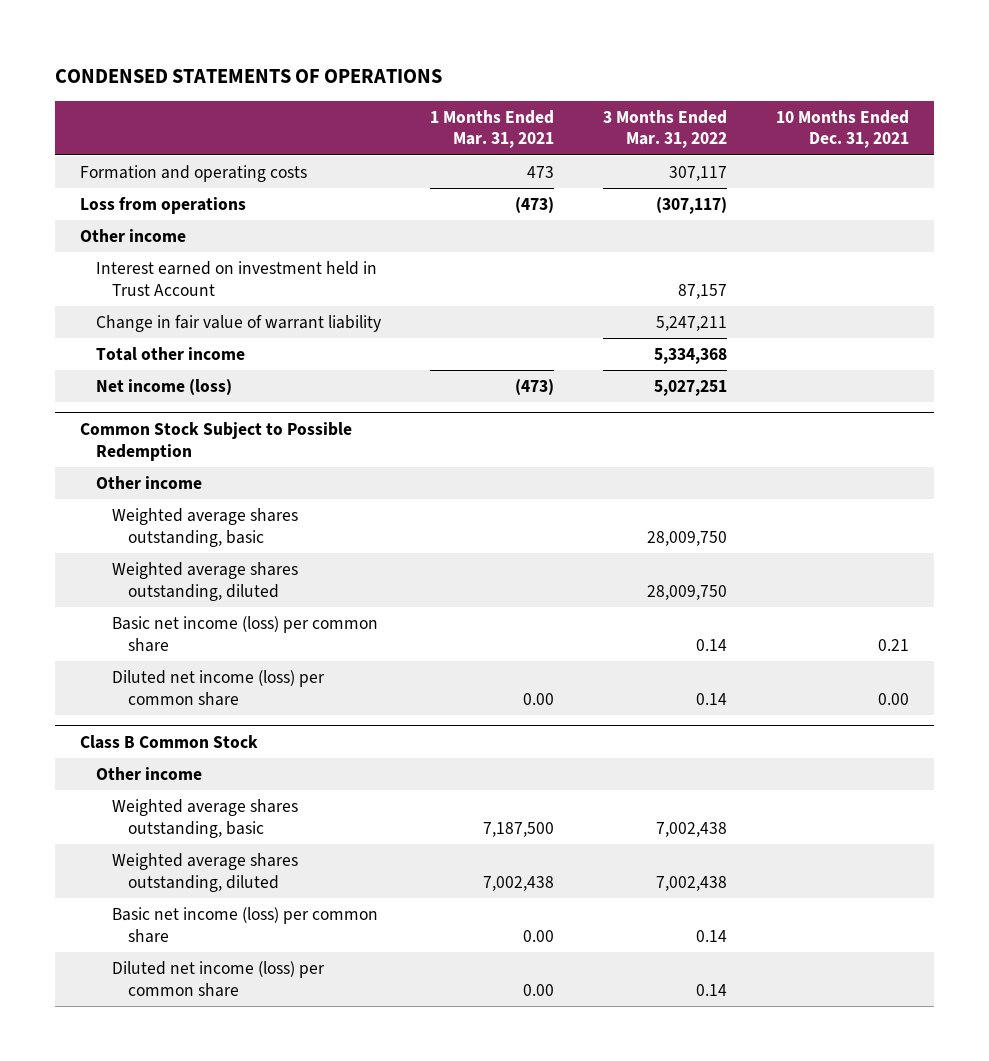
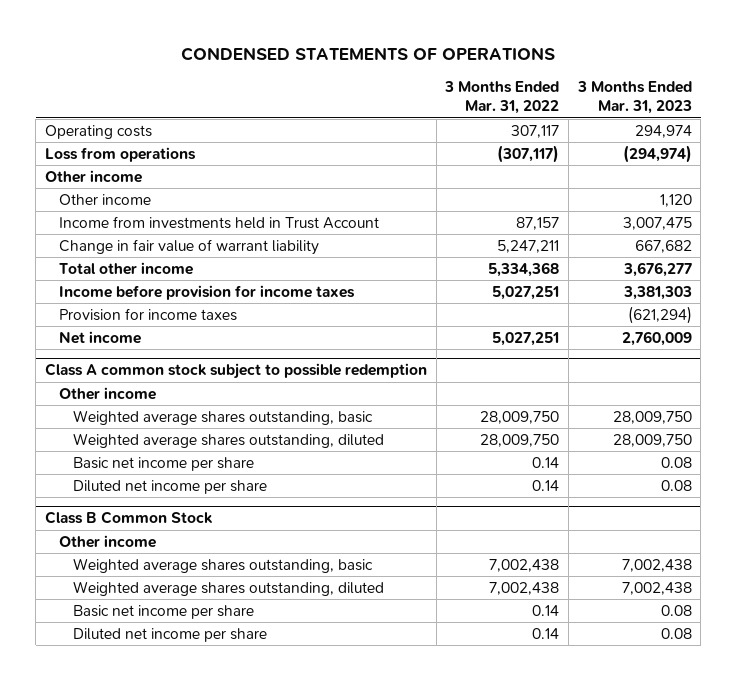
[430,109,555,149] 1 Months Ended Mar. 31, 2021 -> none
[776,109,910,149] 10 Months Ended Dec. 31, 2021 -> none
none -> [576,81,692,115] 3 Months Ended Mar. 31, 2023
[80,165,308,183] Formation and operating costs -> [45,124,153,139] Operating costs
none -> [59,193,152,205] Other income
[95,261,377,296] Interest earned on investment held in Trust Account -> [59,215,380,229] Income from investments held in Trust Account
none -> [59,284,356,300] Income before provision for income taxes
none -> [59,307,238,321] Provision for income taxes
[95,379,232,396] Net income (loss) -> [59,330,142,344] Net income
[80,421,353,461] Common Stock Subject to Possible Redemption -> [45,363,428,380] Class A common stock subject to possible redemption
[111,616,378,652] Basic net income (loss) per common share -> [73,456,255,471] Basic net income per share
[111,670,325,706] Diluted net income (loss) per common share -> [73,479,268,494] Diluted net income per share
[111,907,378,943] Basic net income (loss) per common share -> [73,604,255,619] Basic net income per share
[111,961,325,997] Diluted net income (loss) per common share -> [73,627,268,642] Diluted net income per share

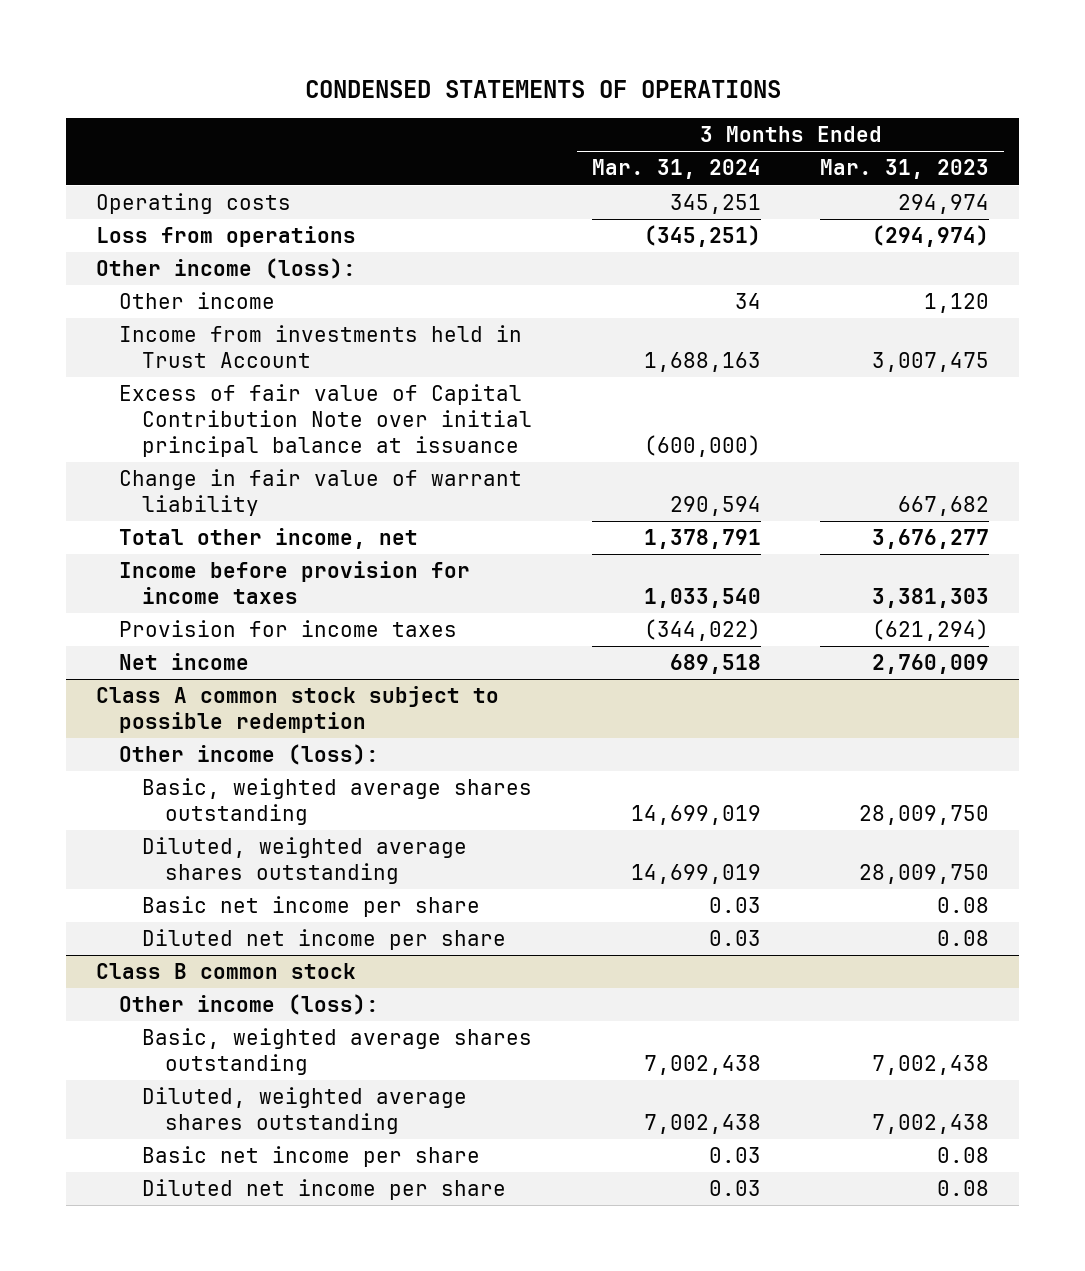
[444,81,560,115] 3 Months Ended Mar. 31, 2022 -> none
none -> [591,159,761,180] Mar. 31, 2024
[45,169,143,183] Other income -> [95,258,356,280] Other income (loss):
none -> [119,384,533,457] Excess of fair value of Capital Contribution Note over initial principal balance at issuance
[59,261,194,275] Total other income -> [119,528,419,550] Total other income, net
[59,386,157,400] Other income -> [119,744,380,766] Other income (loss):
[73,409,374,425] Weighted average shares outstanding, basic -> [142,778,533,825] Basic, weighted average shares outstanding
[73,432,385,448] Weighted average shares outstanding, diluted -> [142,837,468,884] Diluted, weighted average shares outstanding
[45,511,214,525] Class B Common Stock -> [95,963,356,980] Class B common stock
[59,534,157,548] Other income -> [119,994,380,1016] Other income (loss):
[73,557,374,573] Weighted average shares outstanding, basic -> [142,1028,533,1075] Basic, weighted average shares outstanding
[73,580,385,596] Weighted average shares outstanding, diluted -> [142,1087,468,1134] Diluted, weighted average shares outstanding

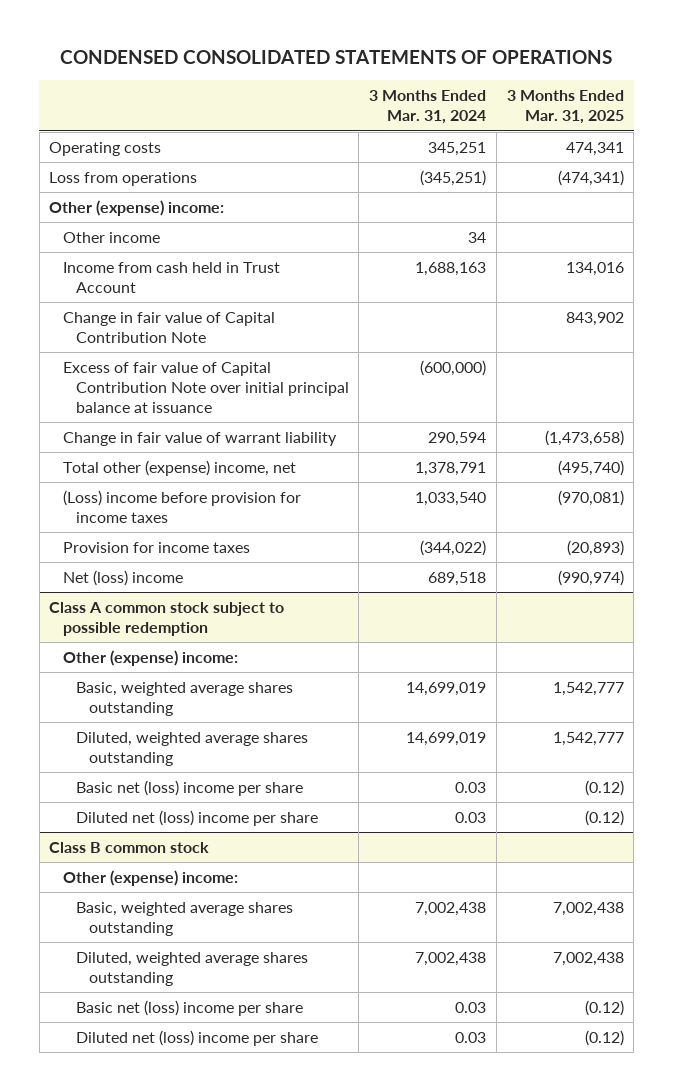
[304,79,781,98] CONDENSED STATEMENTS OF OPERATIONS -> [60,50,613,65] CONDENSED CONSOLIDATED STATEMENTS OF OPERATIONS
[820,159,990,180] Mar. 31, 2023 -> none
none -> [506,90,624,125] 3 Months Ended Mar. 31, 2025
[95,258,356,280] Other income (loss): -> [49,199,225,216] Other (expense) income:
[119,325,523,368] Income from investments held in Trust Account -> [62,261,280,293] Income from cash held in Trust Account
none -> [62,311,275,343] Change in fair value of Capital Contribution Note
[119,528,419,550] Total other income, net -> [62,459,296,476] Total other (expense) income, net
[119,561,471,604] Income before provision for income taxes -> [62,489,301,523] (Loss) income before provision for income taxes
[119,653,250,671] Net income -> [62,569,183,586] Net (loss) income
[119,744,380,766] Other income (loss): -> [62,649,238,666] Other (expense) income:
[142,896,481,918] Basic net income per share -> [75,779,303,796] Basic net (loss) income per share
[142,929,507,951] Diluted net income per share -> [75,809,318,826] Diluted net (loss) income per share
[119,994,380,1016] Other income (loss): -> [62,869,238,886] Other (expense) income:
[142,1146,481,1168] Basic net income per share -> [75,999,303,1016] Basic net (loss) income per share
[142,1179,507,1201] Diluted net income per share -> [75,1029,318,1046] Diluted net (loss) income per share

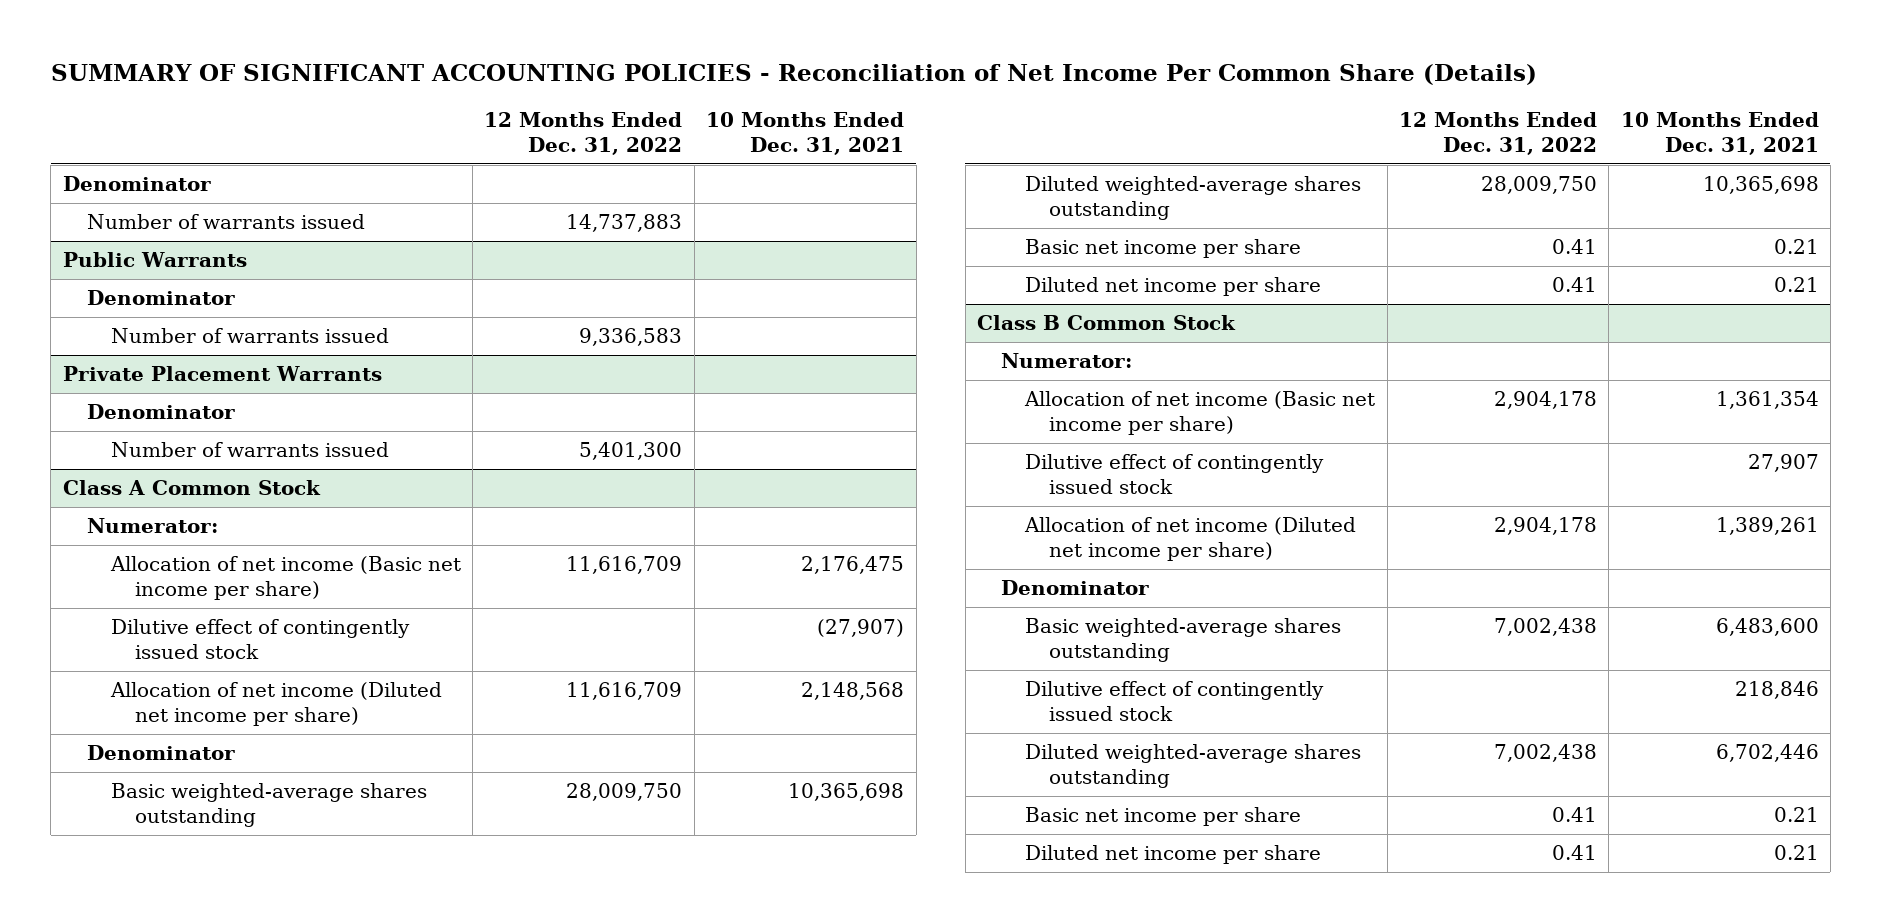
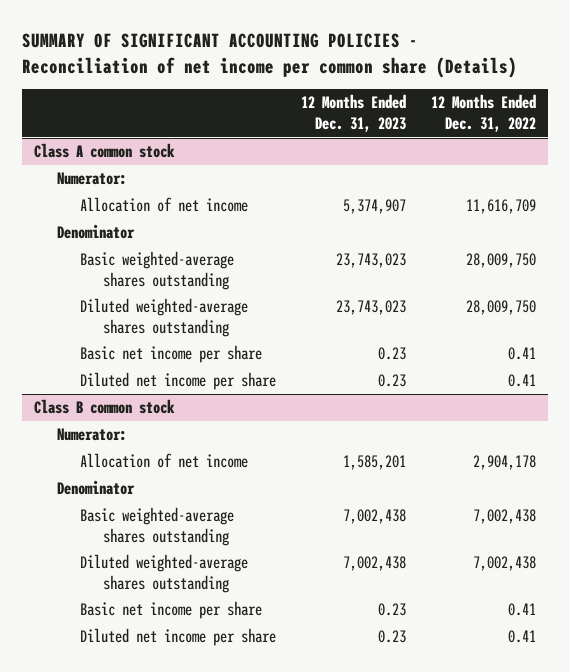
[50,64,1537,86] SUMMARY OF SIGNIFICANT ACCOUNTING POLICIES - Reconciliation of Net Income Per Common Share (Details) -> [21,33,517,78] SUMMARY OF SIGNIFICANT ACCOUNTING POLICIES - Reconciliation of net income per common share (Details)
[706,112,905,156] 10 Months Ended Dec. 31, 2021 -> none
none -> [301,94,407,133] 12 Months Ended Dec. 31, 2023
[62,175,211,191] Denominator -> none
[86,213,365,229] Number of warrants issued -> none
[62,251,247,267] Public Warrants -> none
[86,289,235,305] Denominator -> none
[110,327,389,343] Number of warrants issued -> none
[62,365,382,381] Private Placement Warrants -> none
[86,403,235,419] Denominator -> none
[110,441,389,457] Number of warrants issued -> none
[62,479,321,495] Class A Common Stock -> [34,143,176,159] Class A common stock
[110,618,410,660] Dilutive effect of contingently issued stock -> none
[109,681,442,727] Allocation of net income (Diluted net income per share) -> none
[109,555,461,601] Allocation of net income (Basic net income per share) -> [80,197,249,213] Allocation of net income
[977,314,1237,330] Class B Common Stock -> [34,399,176,415] Class B common stock
[1025,453,1325,495] Dilutive effect of contingently issued stock -> none
[1024,516,1357,562] Allocation of net income (Diluted net income per share) -> none
[1024,390,1376,436] Allocation of net income (Basic net income per share) -> [80,453,249,469] Allocation of net income
[1025,680,1325,722] Dilutive effect of contingently issued stock -> none

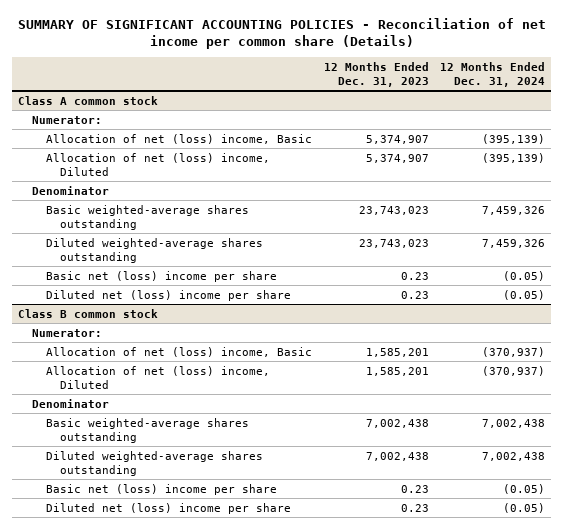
[430,94,536,133] 12 Months Ended Dec. 31, 2022 -> none
none -> [440,61,546,87] 12 Months Ended Dec. 31, 2024
[80,197,249,213] Allocation of net income -> [45,133,312,144] Allocation of net (loss) income, Basic
none -> [45,152,270,176] Allocation of net (loss) income, Diluted
[80,345,263,364] Basic net income per share -> [45,270,277,282] Basic net (loss) income per share
[80,372,277,391] Diluted net income per share -> [45,289,291,301] Diluted net (loss) income per share
[80,453,249,469] Allocation of net income -> [45,346,312,357] Allocation of net (loss) income, Basic
none -> [45,365,270,389] Allocation of net (loss) income, Diluted
[80,601,263,620] Basic net income per share -> [45,483,277,495] Basic net (loss) income per share
[80,628,277,647] Diluted net income per share -> [45,502,291,514] Diluted net (loss) income per share

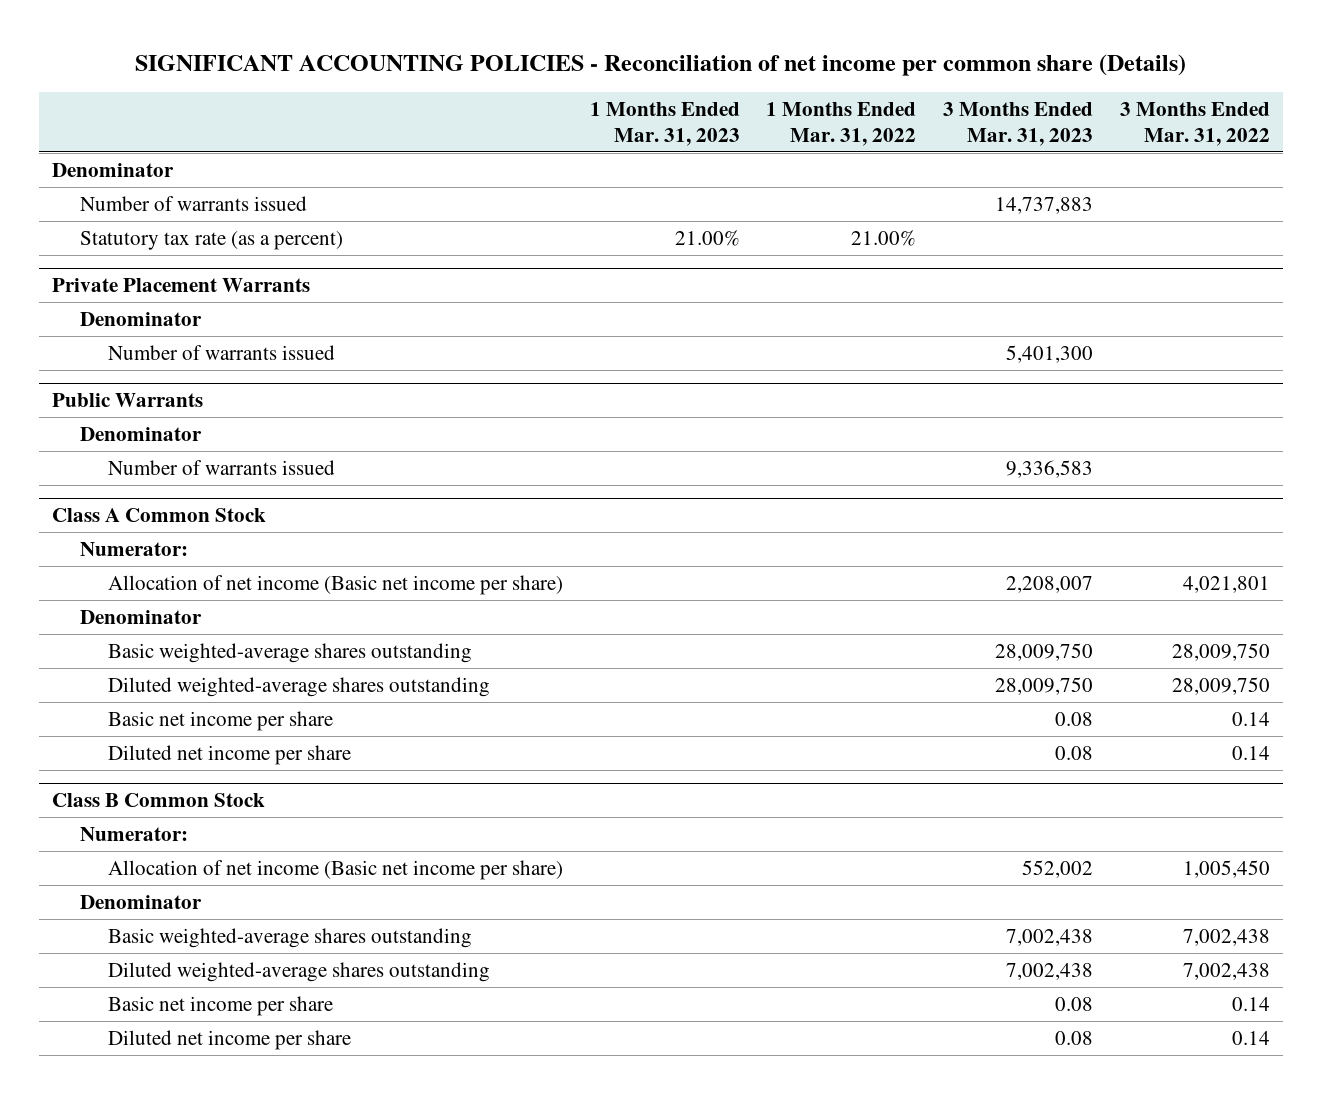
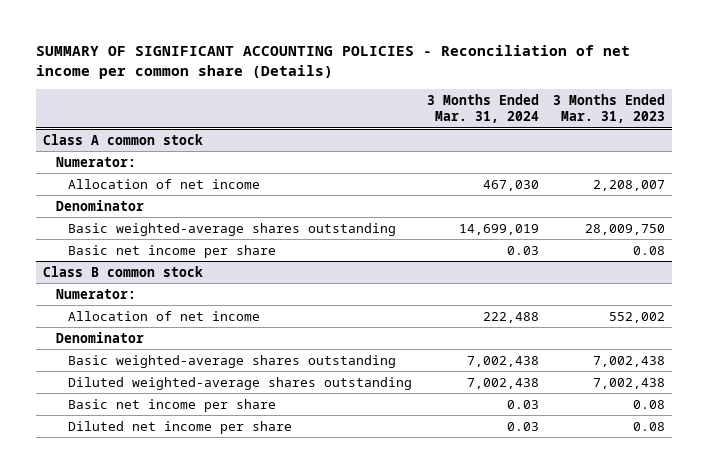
[134,53,1186,76] SIGNIFICANT ACCOUNTING POLICIES - Reconciliation of net income per common share (Details) -> [36,45,631,80] SUMMARY OF SIGNIFICANT ACCOUNTING POLICIES - Reconciliation of net income per common share (Details)
[589,101,740,146] 1 Months Ended Mar. 31, 2023 -> none
[766,101,917,146] 1 Months Ended Mar. 31, 2022 -> none
[1119,101,1270,146] 3 Months Ended Mar. 31, 2022 -> none
none -> [426,93,539,124] 3 Months Ended Mar. 31, 2024
[52,162,175,177] Denominator -> none
[79,195,307,211] Number of warrants issued -> none
[79,230,343,250] Statutory tax rate (as a percent) -> none
[52,277,311,292] Private Placement Warrants -> none
[79,311,202,326] Denominator -> none
[107,344,335,360] Number of warrants issued -> none
[52,392,204,407] Public Warrants -> none
[79,426,202,441] Denominator -> none
[107,459,335,475] Number of warrants issued -> none
[52,507,267,522] Class A Common Stock -> [43,133,204,145] Class A common stock
[107,574,563,595] Allocation of net income (Basic net income per share) -> [68,178,261,189] Allocation of net income
[107,676,490,697] Diluted weighted-average shares outstanding -> none
[107,744,351,765] Diluted net income per share -> none
[52,792,266,807] Class B Common Stock -> [43,265,204,277] Class B common stock
[107,859,563,880] Allocation of net income (Basic net income per share) -> [68,310,261,321] Allocation of net income

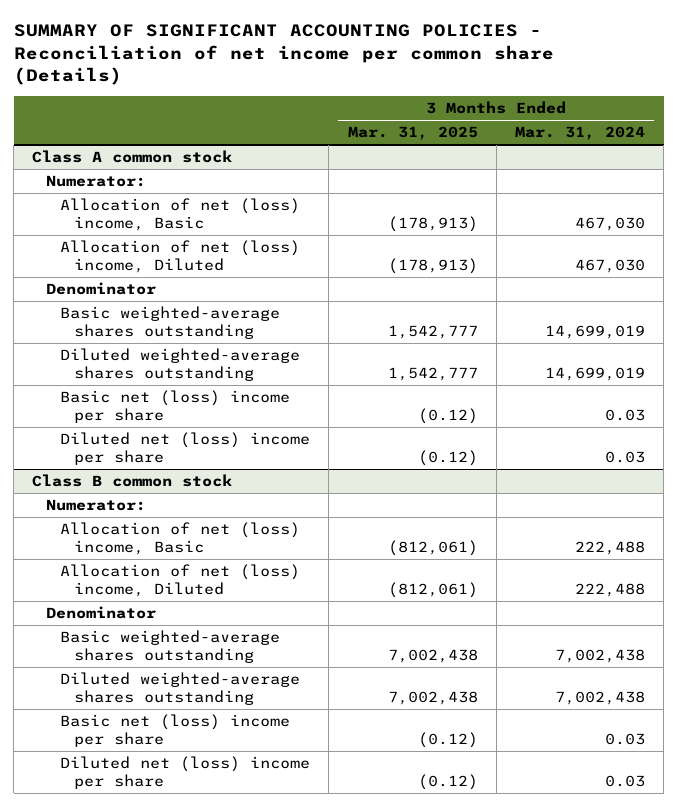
[552,93,665,124] 3 Months Ended Mar. 31, 2023 -> none
none -> [347,126,478,141] Mar. 31, 2025
[68,178,261,189] Allocation of net income -> [60,198,301,231] Allocation of net (loss) income, Basic
none -> [60,240,301,273] Allocation of net (loss) income, Diluted
none -> [60,348,301,381] Diluted weighted-average shares outstanding
[68,244,277,258] Basic net income per share -> [60,390,291,423] Basic net (loss) income per share
none -> [60,432,311,465] Diluted net (loss) income per share
[68,310,261,321] Allocation of net income -> [60,522,301,555] Allocation of net (loss) income, Basic
none -> [60,564,301,597] Allocation of net (loss) income, Diluted
[68,398,277,412] Basic net income per share -> [60,714,291,747] Basic net (loss) income per share
[68,420,293,434] Diluted net income per share -> [60,756,311,789] Diluted net (loss) income per share

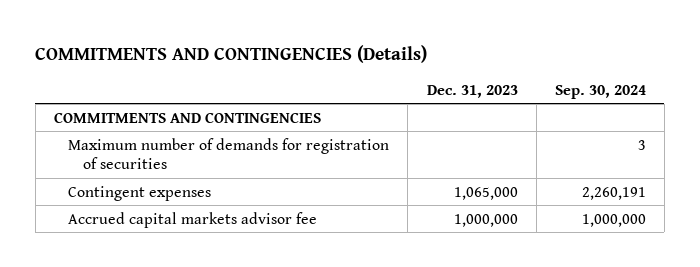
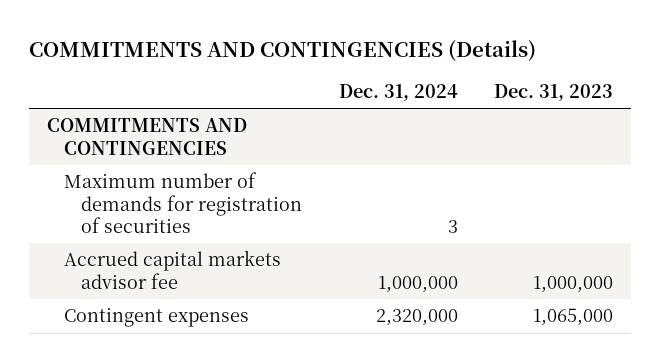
[554,84,646,99] Sep. 30, 2024 -> none
none -> [338,83,458,101] Dec. 31, 2024
[68,185,212,201] Contingent expenses -> [63,307,249,328] Contingent expenses

